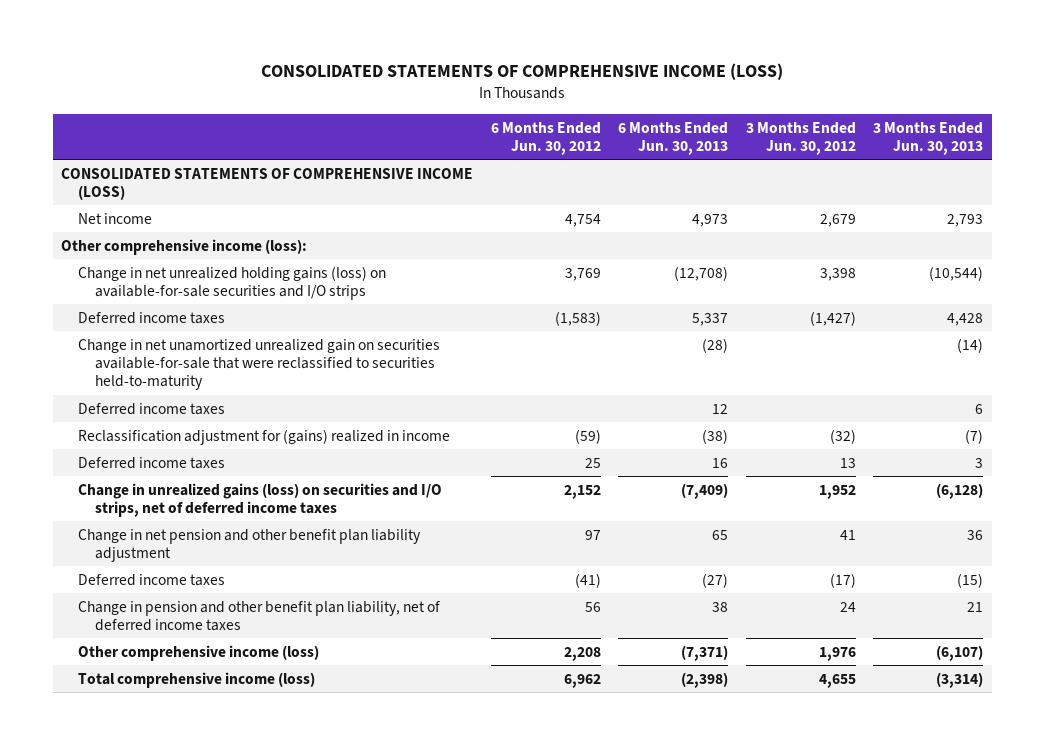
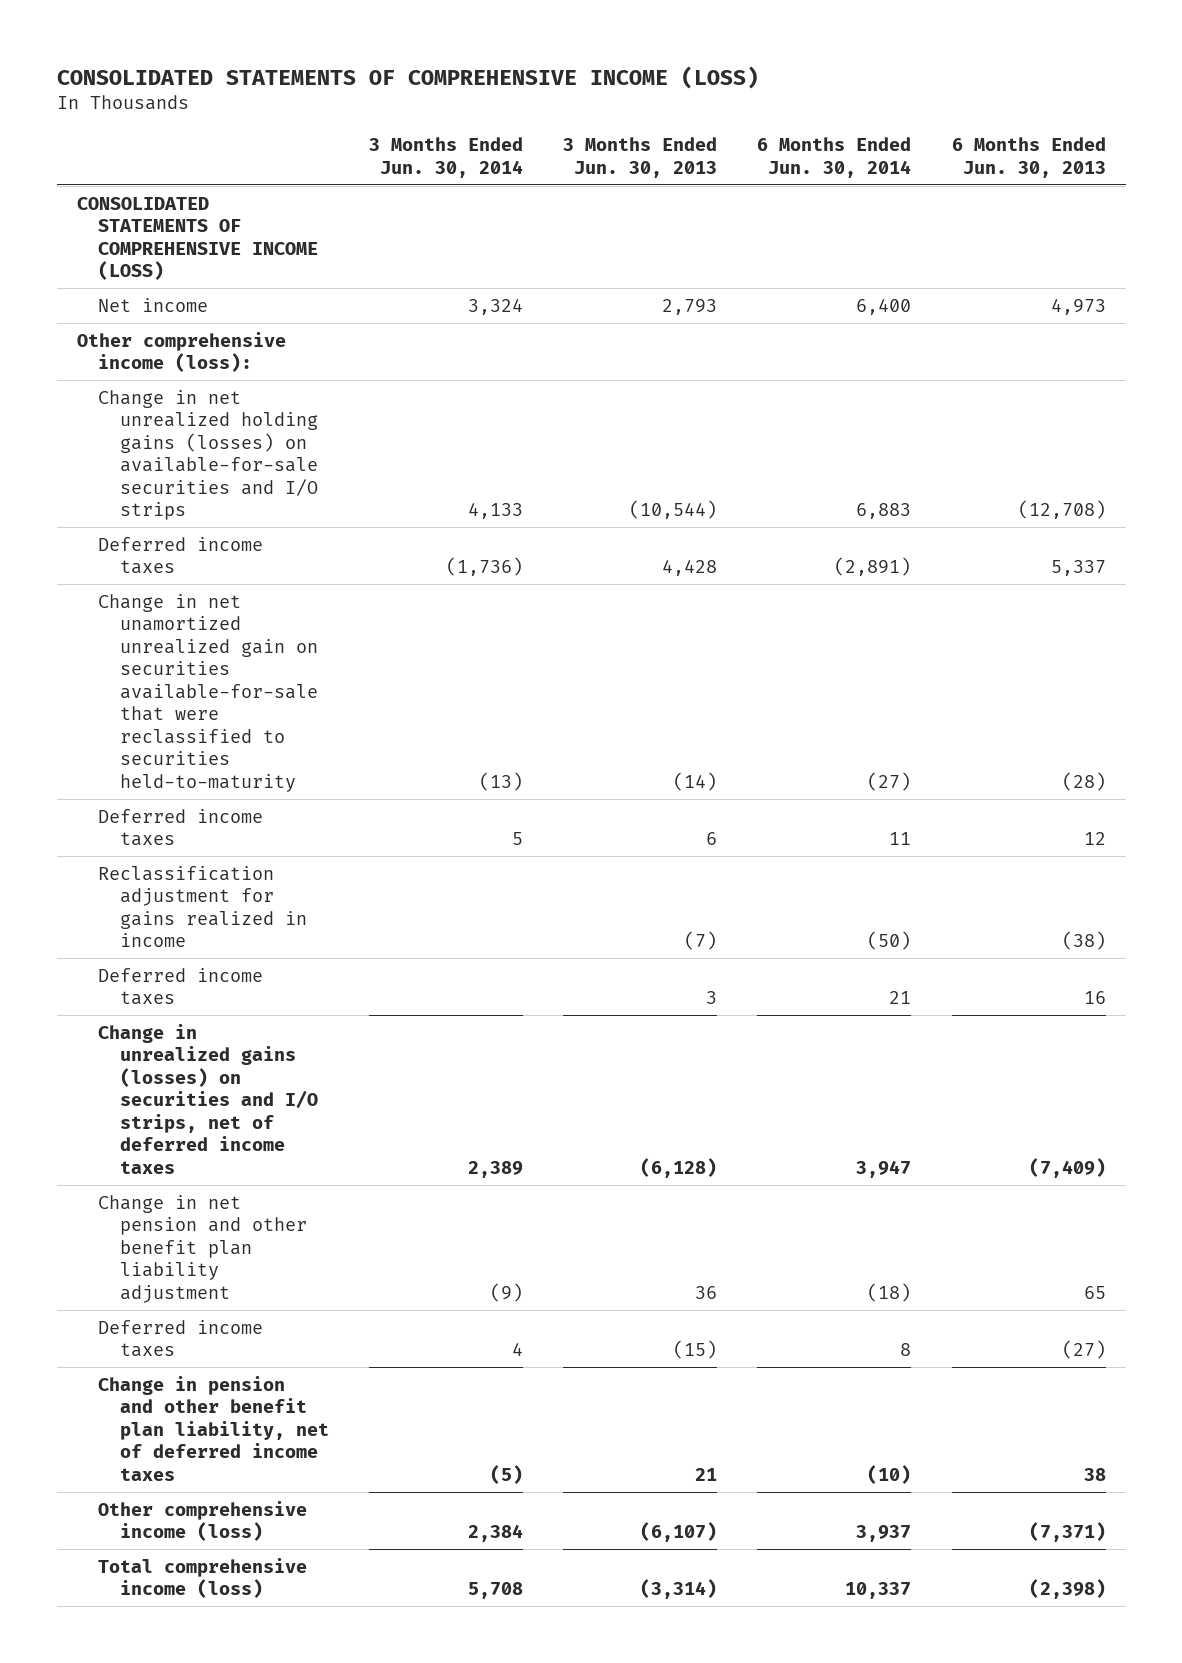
[490,121,601,156] 6 Months Ended Jun. 30, 2012 -> none
[745,121,856,156] 3 Months Ended Jun. 30, 2012 -> none
none -> [368,137,523,178] 3 Months Ended Jun. 30, 2014
none -> [757,137,912,178] 6 Months Ended Jun. 30, 2014
[78,265,387,301] Change in net unrealized holding gains (loss) on available-for-sale securities and I/O strips -> [98,389,318,521] Change in net unrealized holding gains (losses) on available-for-sale securities and I/O strips
[78,428,451,445] Reclassification adjustment for (gains) realized in income -> [98,865,307,948] Reclassification adjustment for gains realized in income
[78,482,443,518] Change in unrealized gains (loss) on securities and I/O strips, net of deferred income taxes -> [98,1023,318,1174] Change in unrealized gains (losses) on securities and I/O strips, net of deferred income taxes

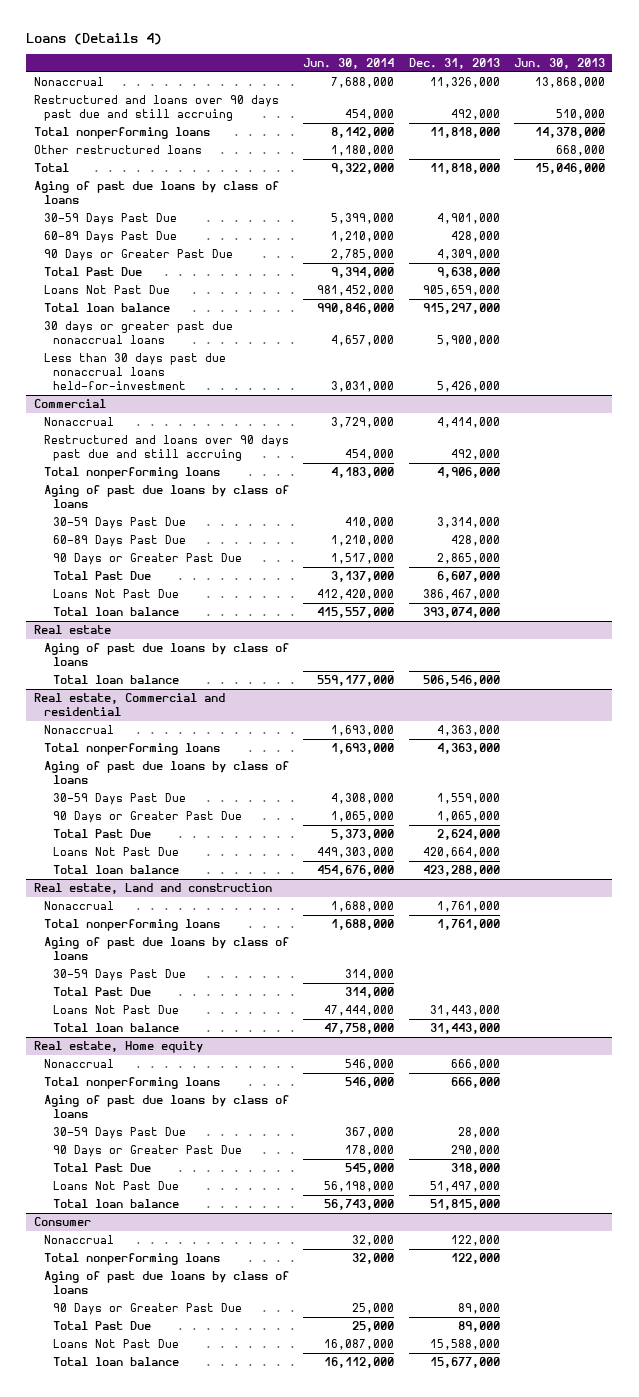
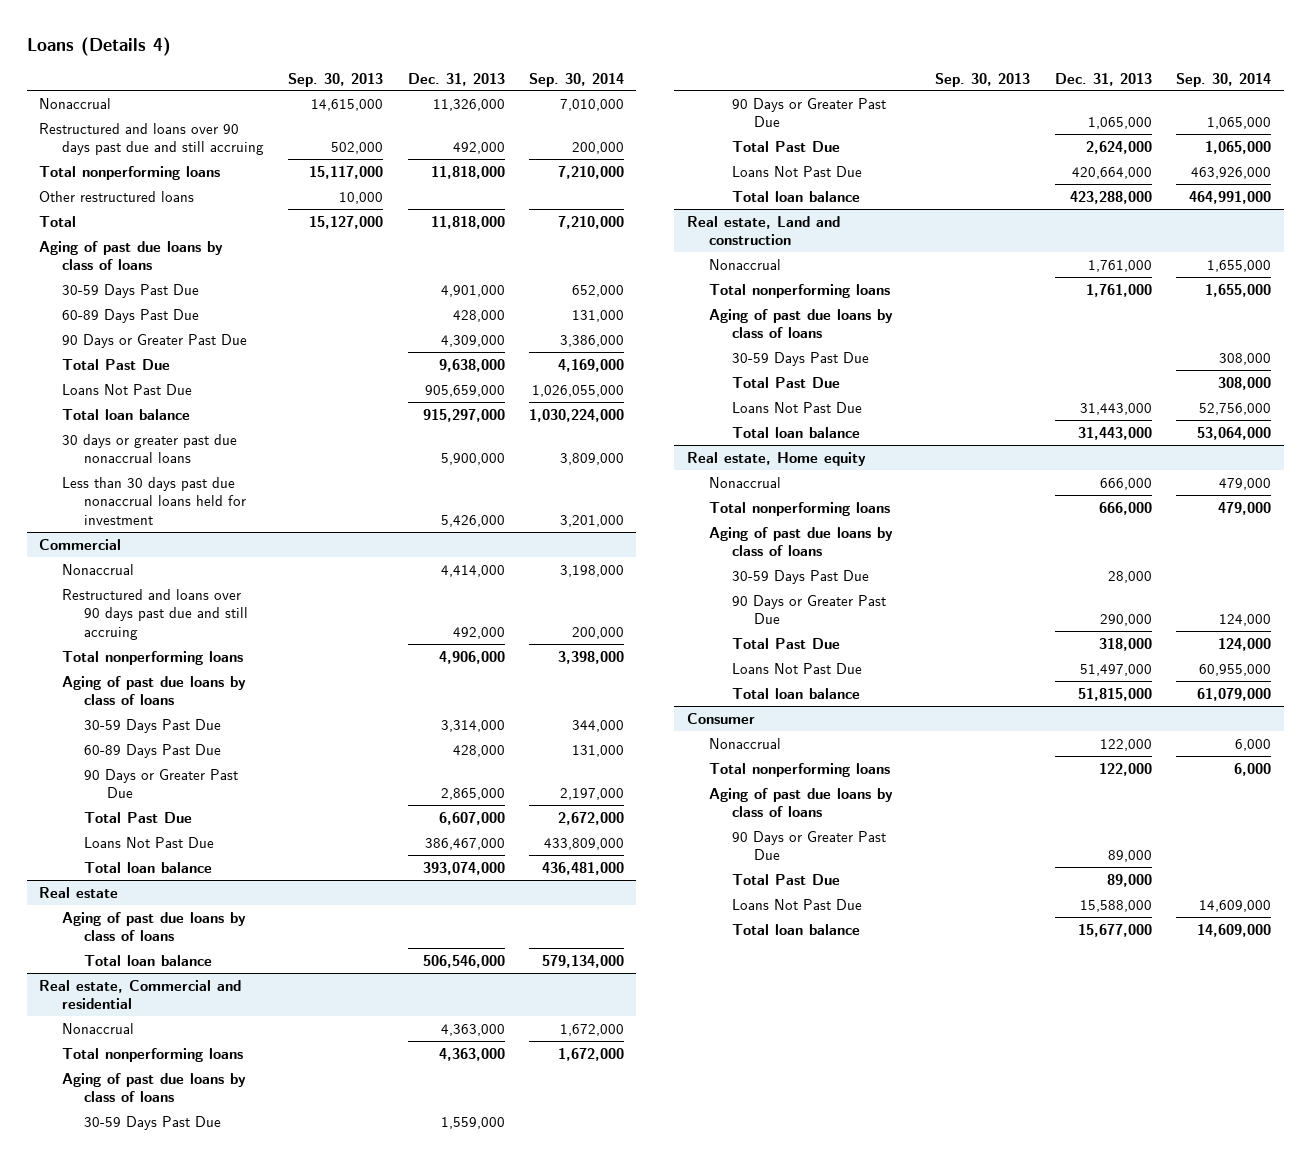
[303,58,395,70] Jun. 30, 2014 -> none
[514,58,606,70] Jun. 30, 2013 -> none
none -> [288,72,384,87] Sep. 30, 2013
none -> [529,72,625,87] Sep. 30, 2014
[43,353,226,390] Less than 30 days past due nonaccrual loans held-for-investment -> [61,476,247,525] Less than 30 days past due nonaccrual loans held for investment

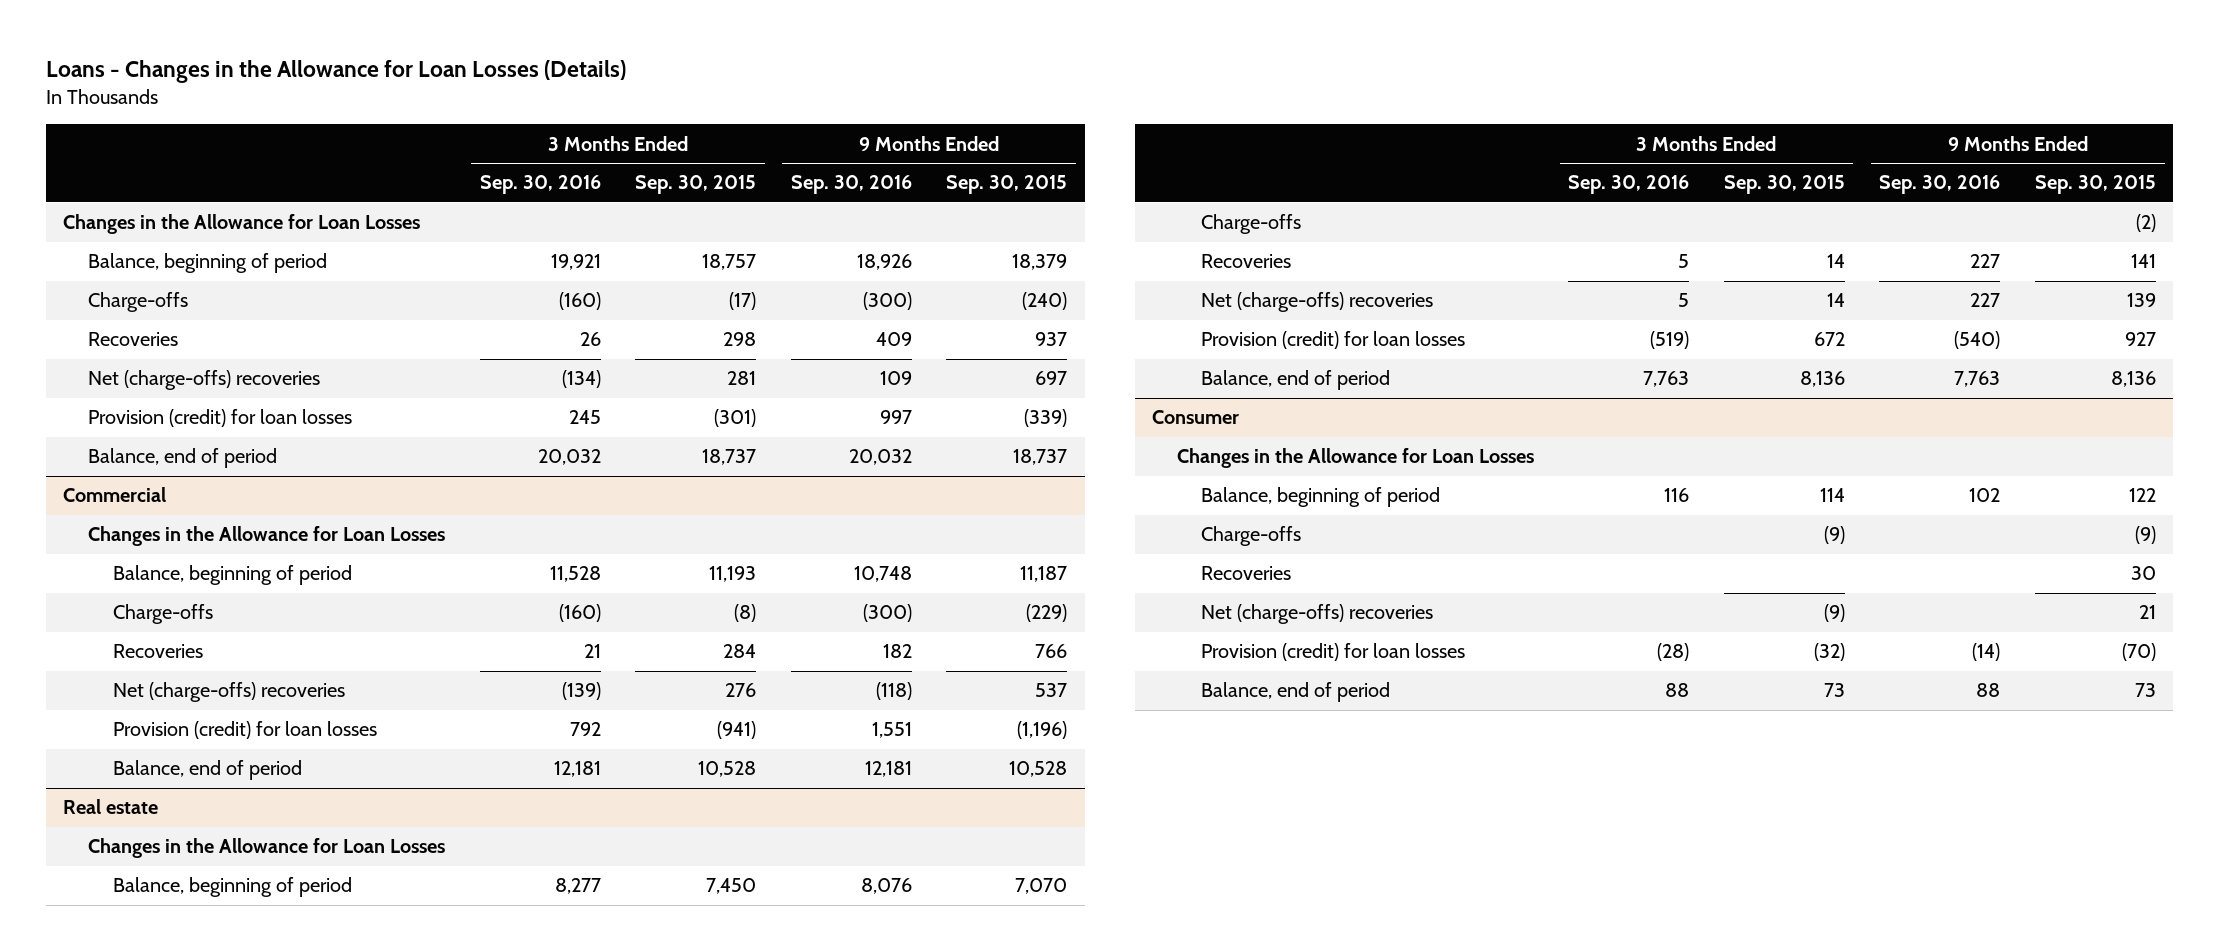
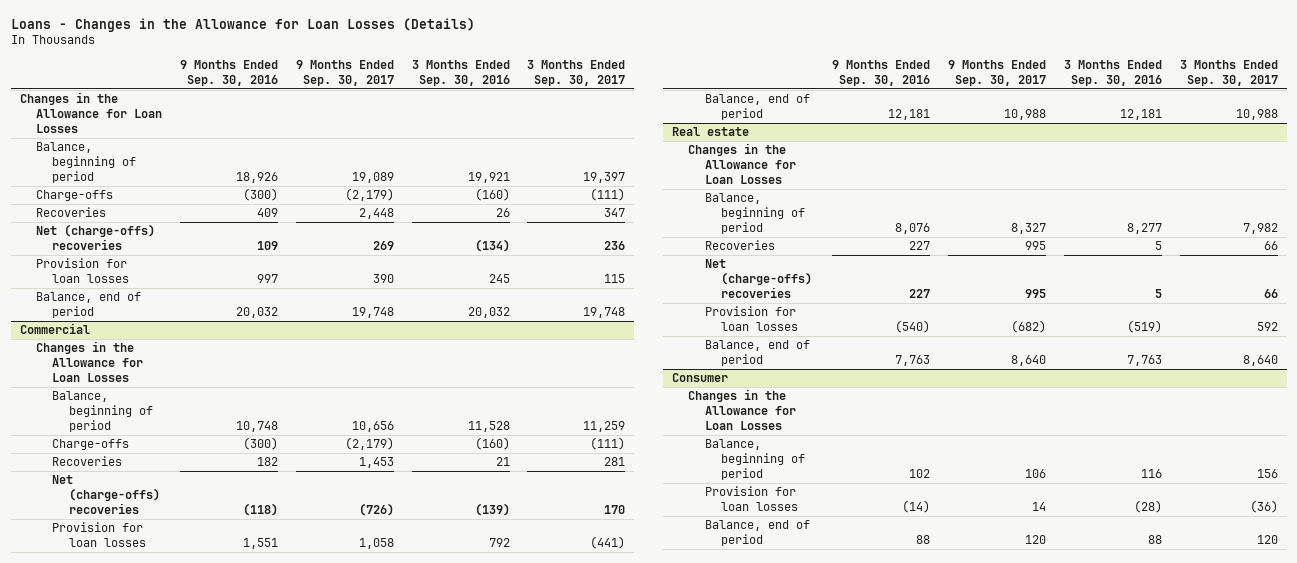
[635,175,757,195] Sep. 30, 2015 -> none
[946,175,1068,195] Sep. 30, 2015 -> none
none -> [295,60,394,86] 9 Months Ended Sep. 30, 2017
none -> [527,60,626,86] 3 Months Ended Sep. 30, 2017
[88,409,353,428] Provision (credit) for loan losses -> [36,258,130,283] Provision for loan losses
[112,721,377,740] Provision (credit) for loan losses -> [52,522,146,547] Provision for loan losses
[1201,214,1302,235] Charge-offs -> none
[1201,331,1466,350] Provision (credit) for loan losses -> [704,306,798,331] Provision for loan losses
[1201,526,1302,547] Charge-offs -> none
[1201,566,1292,581] Recoveries -> none
[1201,604,1434,625] Net (charge-offs) recoveries -> none
[1201,643,1466,662] Provision (credit) for loan losses -> [704,486,798,511] Provision for loan losses

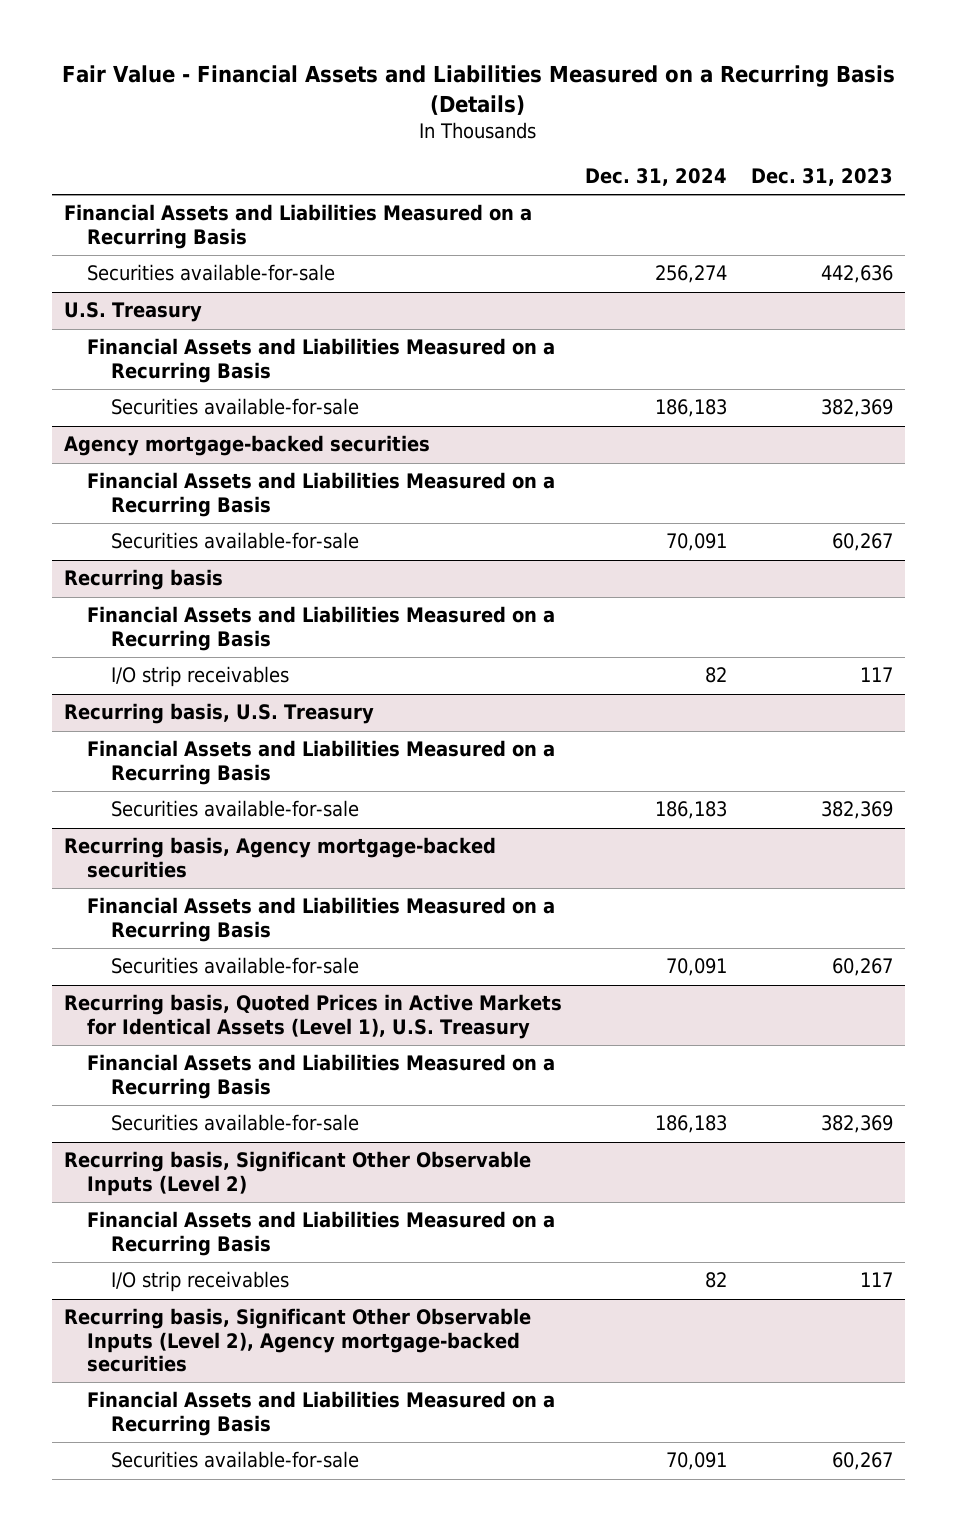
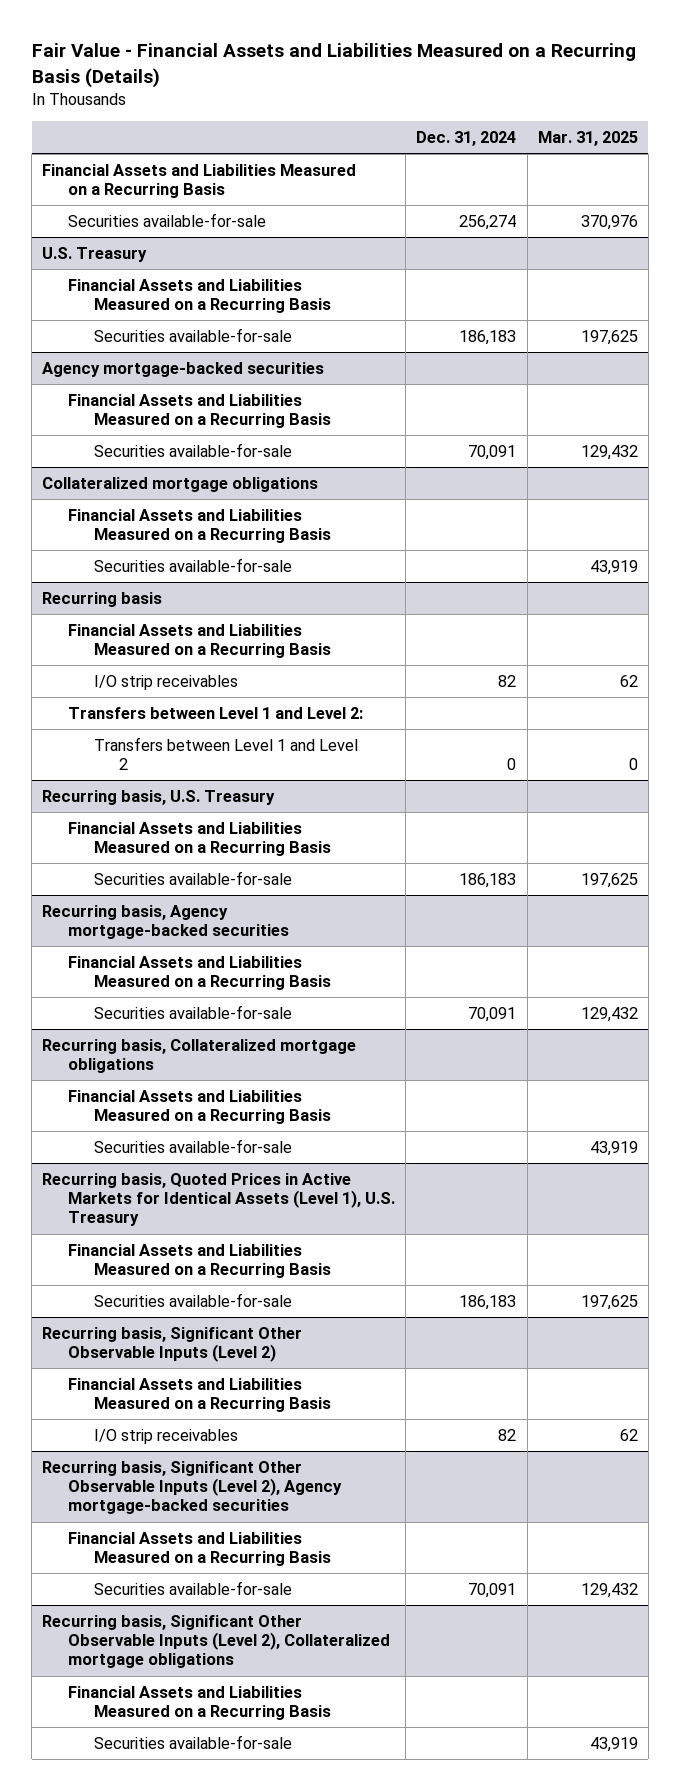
[750,167,893,186] Dec. 31, 2023 -> none
none -> [537,130,638,146] Mar. 31, 2025
none -> [42,476,319,492] Collateralized mortgage obligations
none -> [68,508,331,544] Financial Assets and Liabilities Measured on a Recurring Basis
none -> [93,557,292,572] Securities available-for-sale
none -> [68,706,364,719] Transfers between Level 1 and Level 2:
none -> [93,736,358,771] Transfers between Level 1 and Level 2
none -> [42,1038,357,1074] Recurring basis, Collateralized mortgage obligations
none -> [68,1089,331,1125] Financial Assets and Liabilities Measured on a Recurring Basis
none -> [93,1138,292,1153] Securities available-for-sale
none -> [42,1614,391,1669] Recurring basis, Significant Other Observable Inputs (Level 2), Collateralized mortgage obligations
none -> [68,1685,331,1721] Financial Assets and Liabilities Measured on a Recurring Basis
none -> [93,1734,292,1749] Securities available-for-sale

